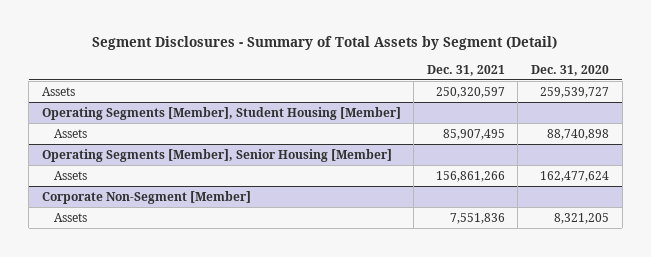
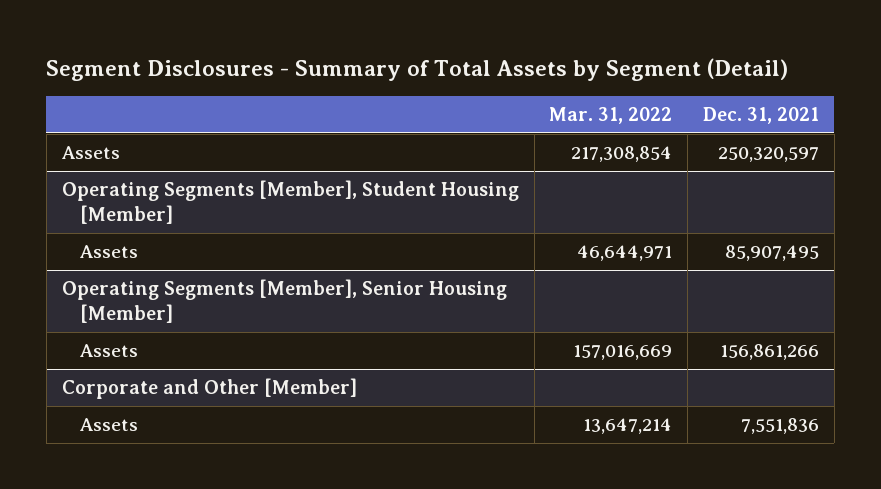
[531,64,610,76] Dec. 31, 2020 -> none
none -> [549,107,673,125] Mar. 31, 2022
[41,190,251,204] Corporate Non-Segment [Member] -> [61,378,357,400] Corporate and Other [Member]

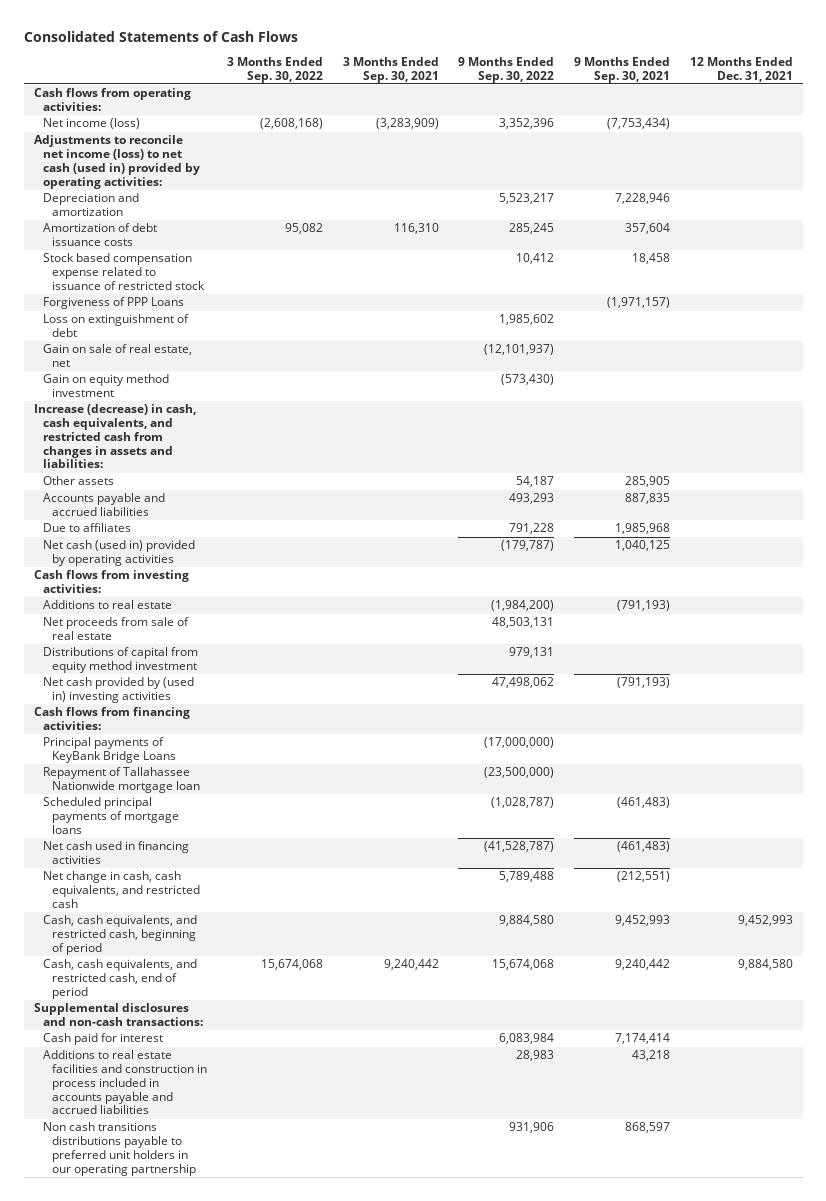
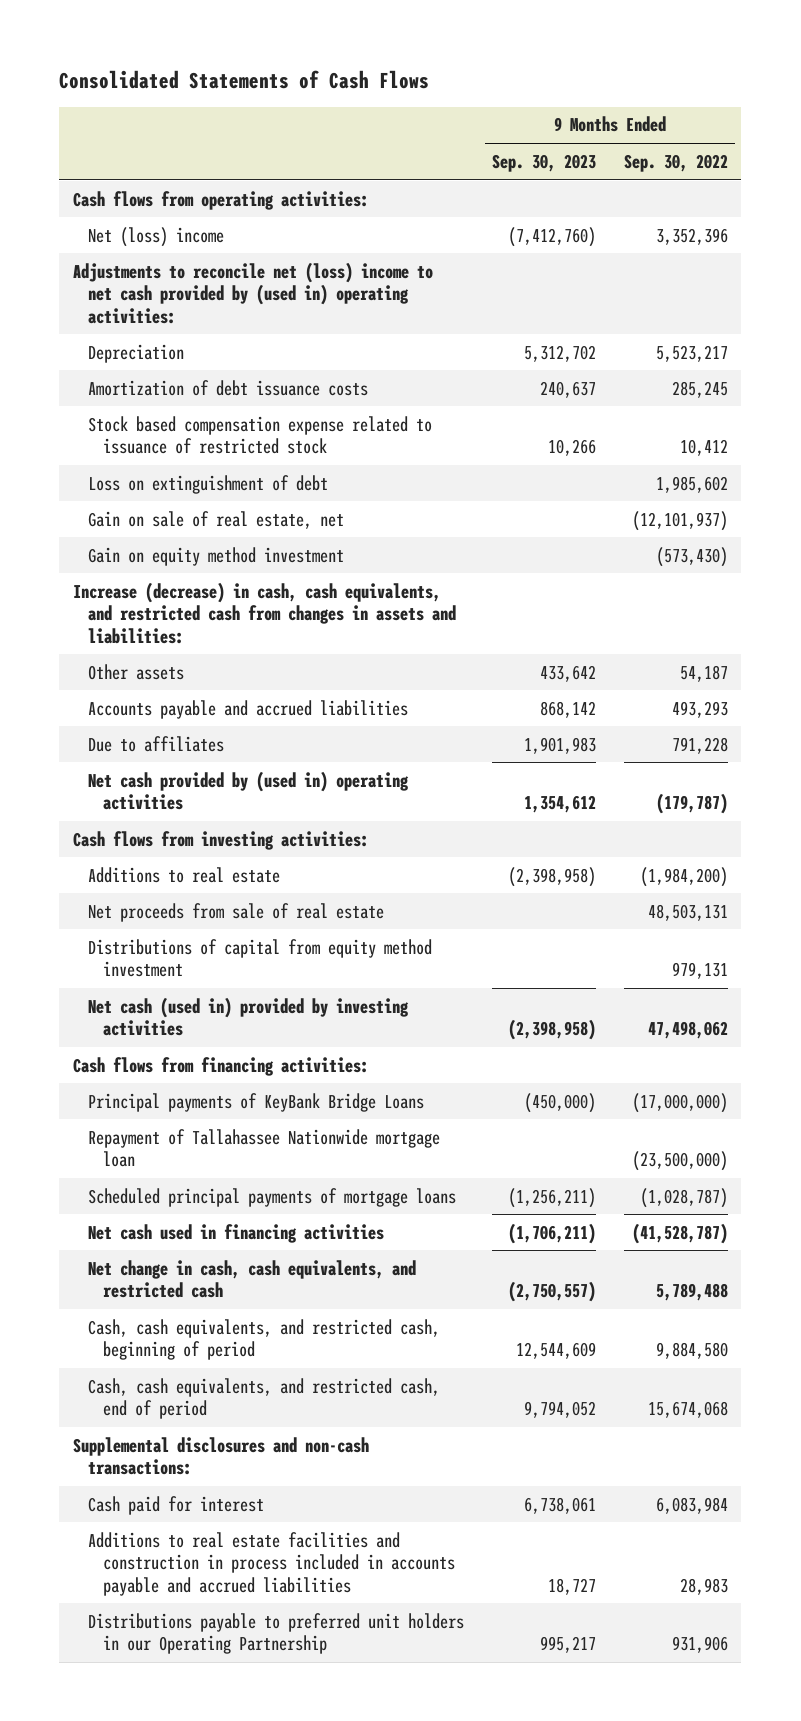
[226,56,323,83] 3 Months Ended Sep. 30, 2022 -> none
[342,56,439,83] 3 Months Ended Sep. 30, 2021 -> none
[574,56,671,83] 9 Months Ended Sep. 30, 2021 -> none
[689,56,793,82] 12 Months Ended Dec. 31, 2021 -> none
none -> [491,153,596,172] Sep. 30, 2023
[42,118,140,130] Net income (loss) -> [88,226,225,247] Net (loss) income
[33,135,200,189] Adjustments to reconcile net income (loss) to net cash (used in) provided by operating activities: -> [73,261,434,324] Adjustments to reconcile net (loss) income to net cash provided by (used in) operating activities:
[42,193,139,217] Depreciation and amortization -> [88,343,185,363] Depreciation
[42,297,184,310] Forgiveness of PPP Loans -> none
[42,540,195,567] Net cash (used in) provided by operating activities -> [88,770,410,811] Net cash provided by (used in) operating activities
[42,677,194,704] Net cash provided by (used in) investing activities -> [88,996,410,1037] Net cash (used in) provided by investing activities
[42,1122,197,1176] Non cash transitions distributions payable to preferred unit holders in our operating partnership -> [88,1612,465,1655] Distributions payable to preferred unit holders in our Operating Partnership

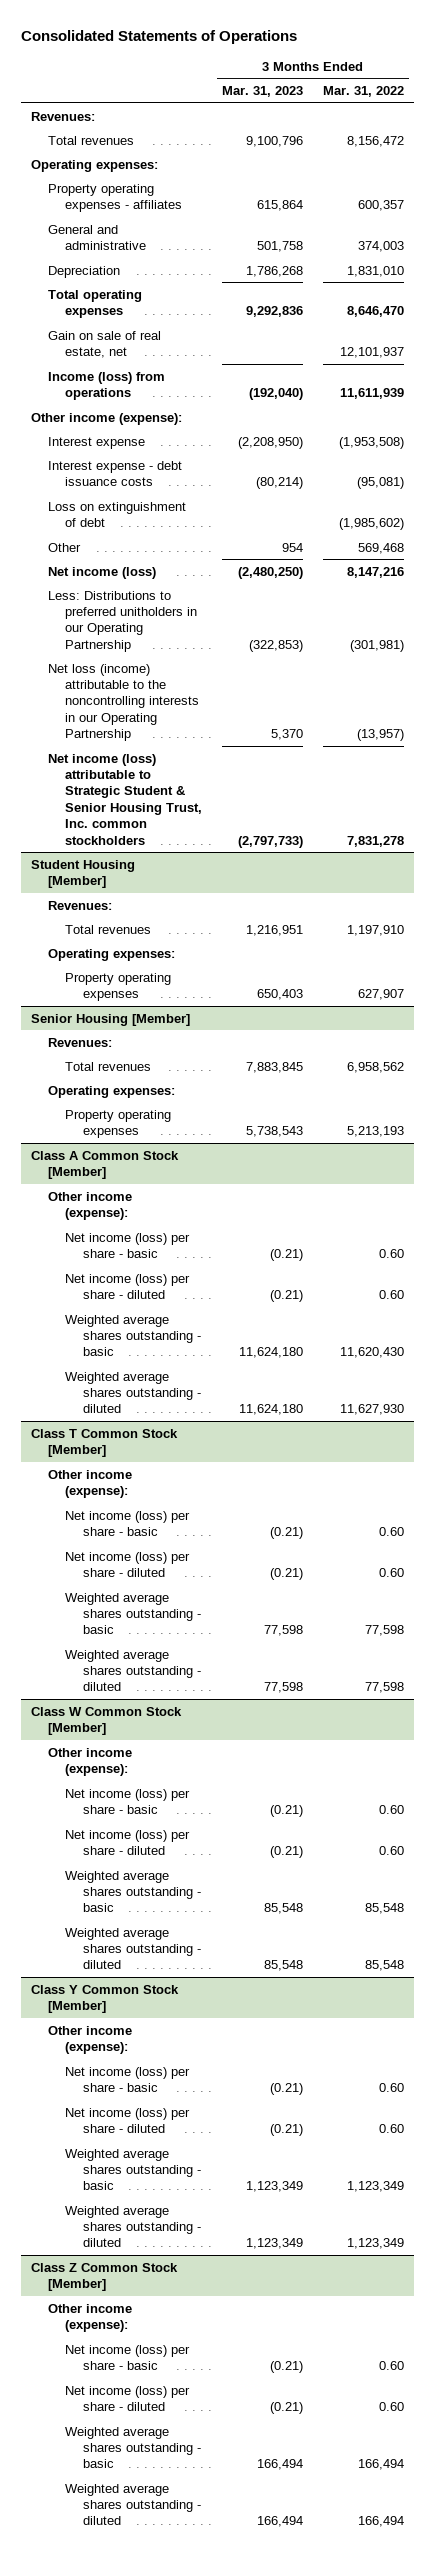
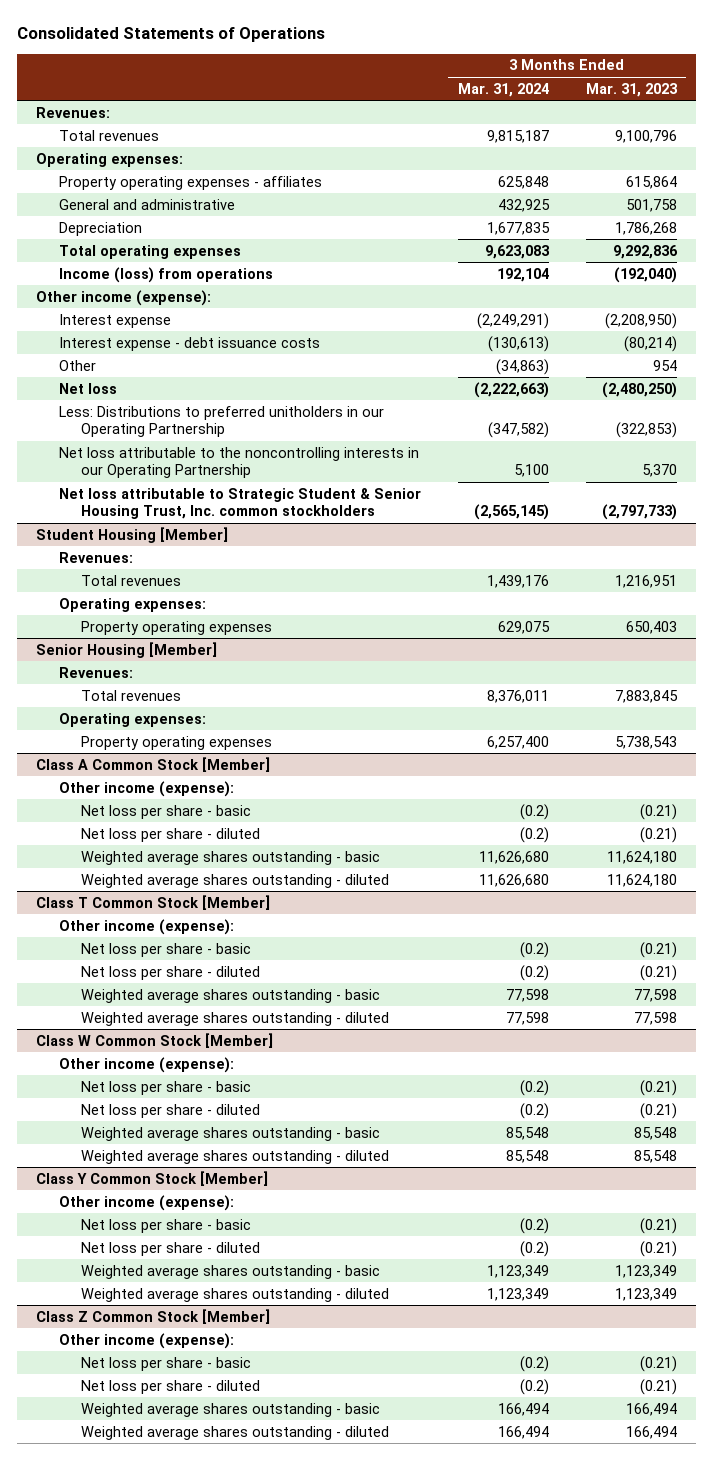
[323,85,405,97] Mar. 31, 2022 -> none
none -> [457,82,549,97] Mar. 31, 2024
[48,330,162,359] Gain on sale of real estate, net -> none
[48,501,187,528] Loss on extinguishment of debt -> none
[48,566,157,579] Net income (loss) -> [58,382,117,394] Net loss
[48,663,200,742] Net loss (income) attributable to the noncontrolling interests in our Operating Partnership -> [58,446,419,478] Net loss attributable to the noncontrolling interests in our Operating Partnership
[48,753,203,845] Net income (loss) attributable to Strategic Student & Senior Housing Trust, Inc. common stockholders -> [58,487,421,519] Net loss attributable to Strategic Student & Senior Housing Trust, Inc. common stockholders
[65,1232,191,1259] Net income (loss) per share - basic -> [81,804,252,819] Net loss per share - basic
[65,1273,191,1300] Net income (loss) per share - diluted -> [81,827,261,842] Net loss per share - diluted
[65,1510,191,1537] Net income (loss) per share - basic -> [81,942,252,957] Net loss per share - basic
[65,1551,191,1578] Net income (loss) per share - diluted -> [81,965,261,980] Net loss per share - diluted
[65,1788,191,1815] Net income (loss) per share - basic -> [81,1080,252,1095] Net loss per share - basic
[65,1829,191,1856] Net income (loss) per share - diluted -> [81,1103,261,1118] Net loss per share - diluted
[65,2066,191,2093] Net income (loss) per share - basic -> [81,1218,252,1233] Net loss per share - basic
[65,2107,191,2134] Net income (loss) per share - diluted -> [81,1241,261,1256] Net loss per share - diluted
[65,2344,191,2371] Net income (loss) per share - basic -> [81,1356,252,1371] Net loss per share - basic
[65,2385,191,2412] Net income (loss) per share - diluted -> [81,1379,261,1394] Net loss per share - diluted

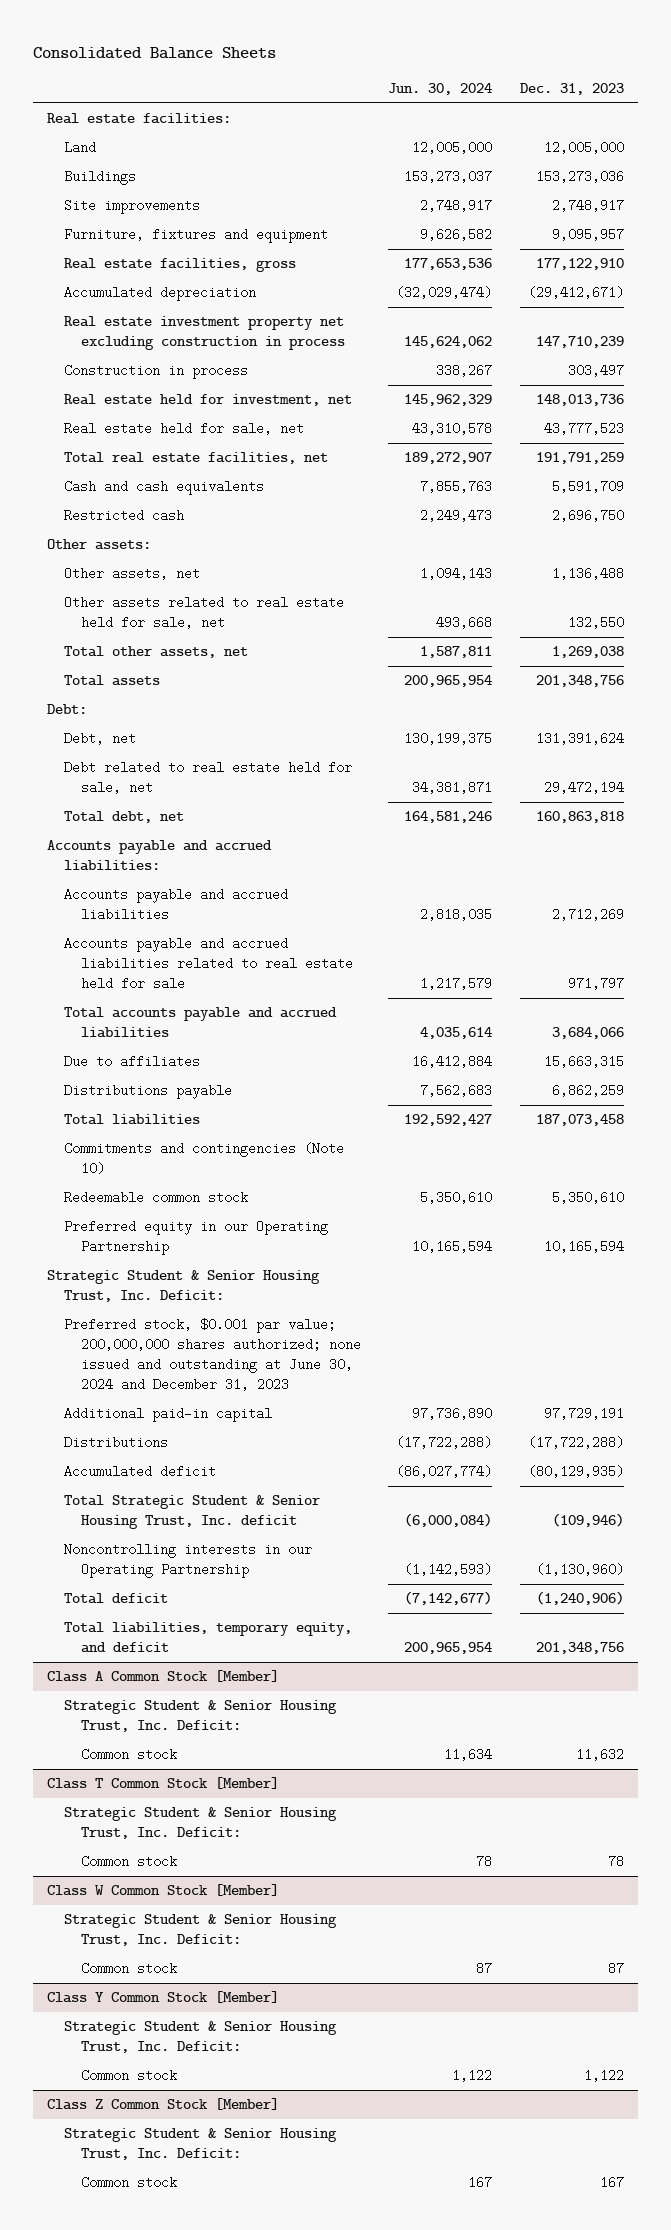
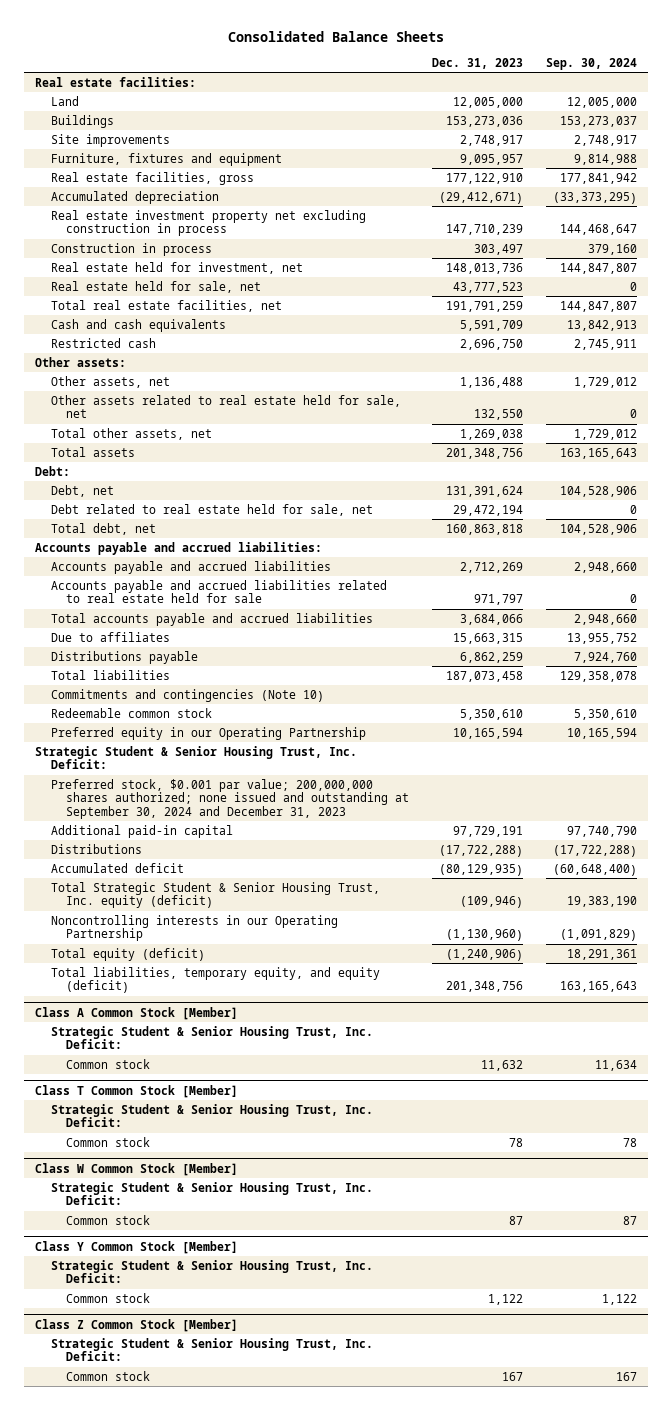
[388,82,493,95] Jun. 30, 2024 -> none
none -> [545,58,637,71] Sep. 30, 2024
[63,1318,361,1392] Preferred stock, $0.001 par value; 200,000,000 shares authorized; none issued and outstanding at June 30, 2024 and December 31, 2023 -> [50,778,410,820] Preferred stock, $0.001 par value; 200,000,000 shares authorized; none issued and outstanding at September 30, 2024 and December 31, 2023
[63,1495,320,1530] Total Strategic Student & Senior Housing Trust, Inc. deficit -> [50,881,380,909] Total Strategic Student & Senior Housing Trust, Inc. equity (deficit)
[63,1593,168,1605] Total deficit -> [50,947,205,961] Total equity (deficit)
[63,1622,352,1654] Total liabilities, temporary equity, and deficit -> [50,966,380,994] Total liabilities, temporary equity, and equity (deficit)

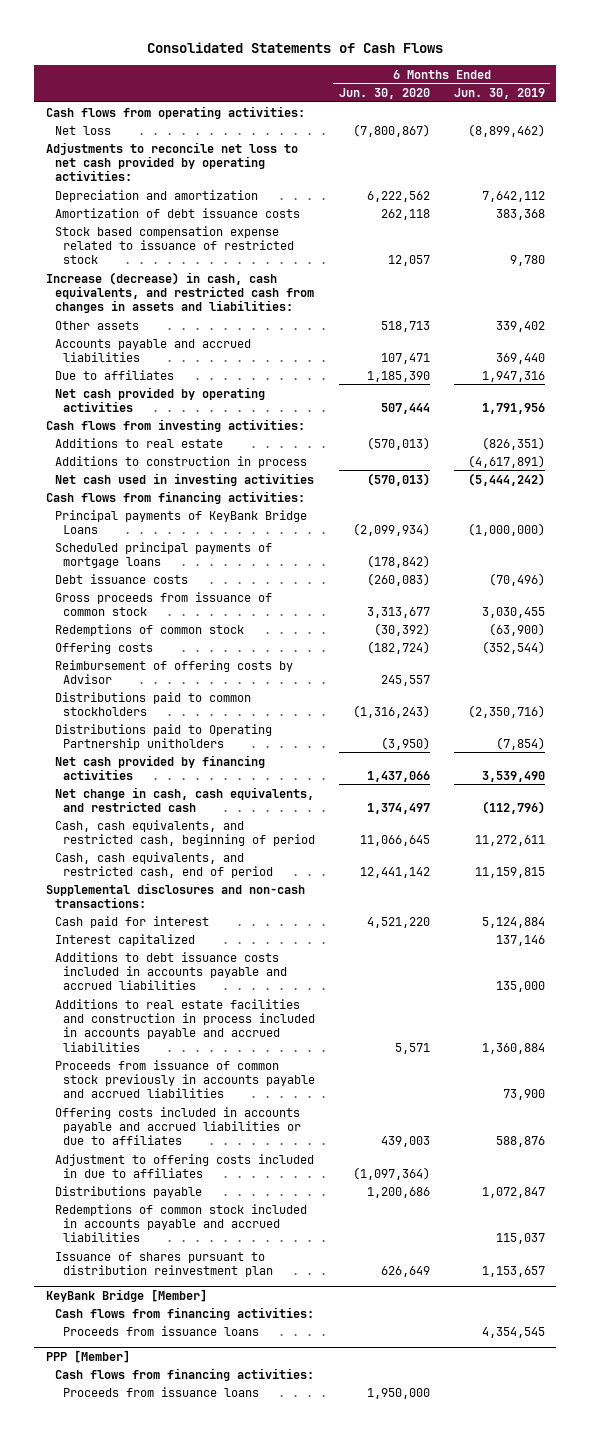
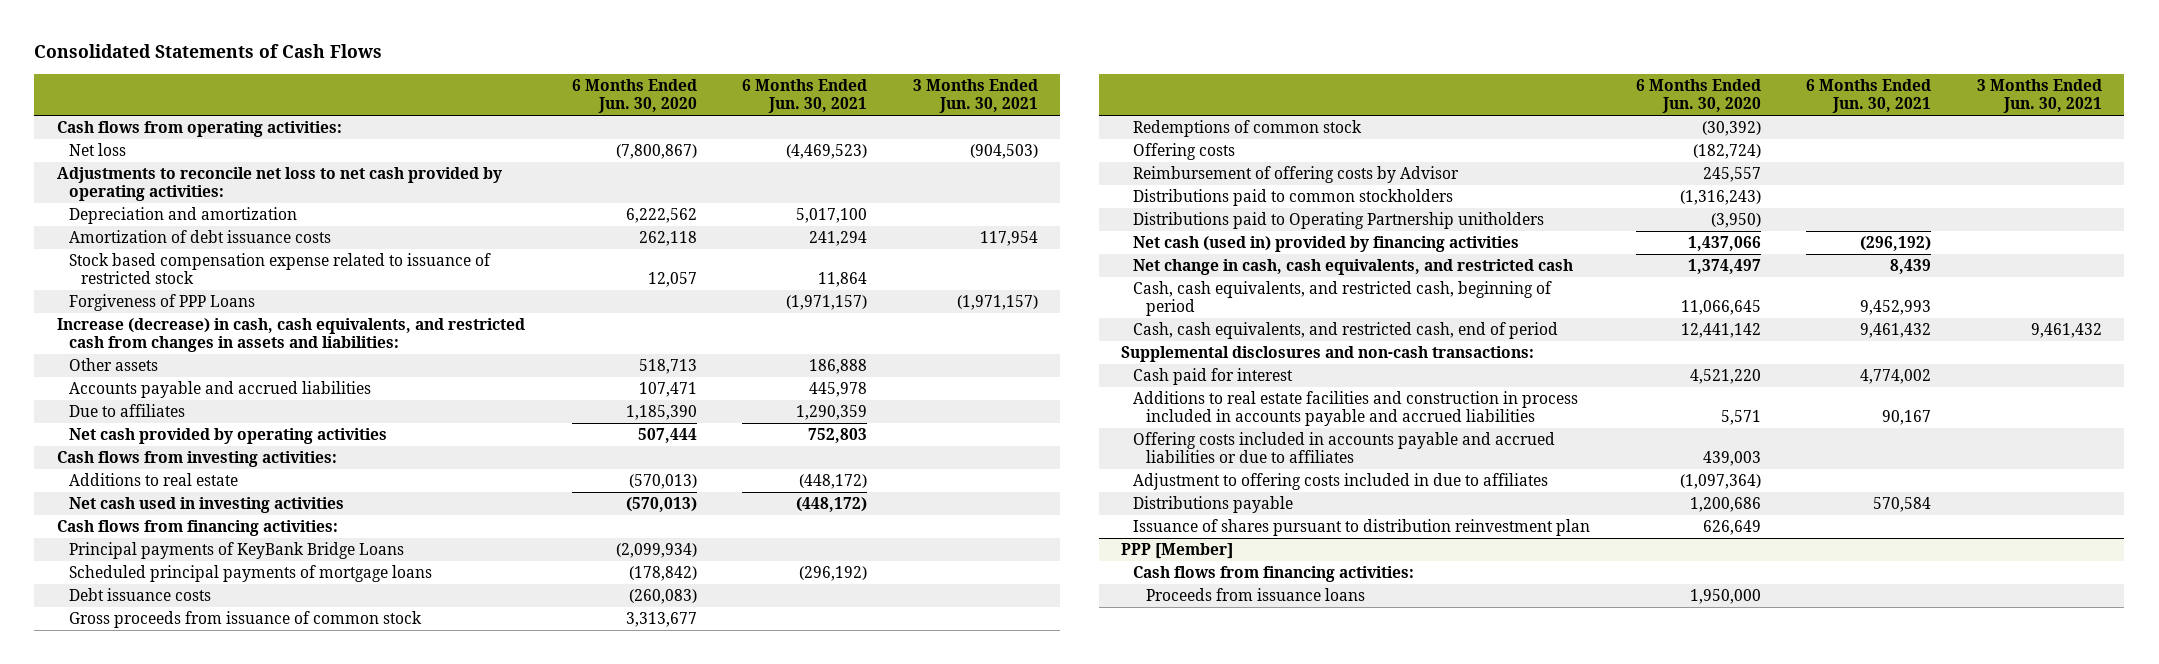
[453,87,545,99] Jun. 30, 2019 -> none
none -> [742,78,868,114] 6 Months Ended Jun. 30, 2021
none -> [912,78,1038,114] 3 Months Ended Jun. 30, 2021
none -> [69,294,256,312] Forgiveness of PPP Loans
[54,455,307,468] Additions to construction in process -> none
[54,754,265,780] Net cash provided by financing activities -> [1133,236,1520,253] Net cash (used in) provided by financing activities
[54,933,195,946] Interest capitalized -> none
[54,951,288,991] Additions to debt issuance costs included in accounts payable and accrued liabilities -> none
[54,1059,316,1099] Proceeds from issuance of common stock previously in accounts payable and accrued liabilities -> none
[54,1203,307,1243] Redemptions of common stock included in accounts payable and accrued liabilities -> none
[45,1288,207,1302] KeyBank Bridge [Member] -> none
[54,1306,314,1320] Cash flows from financing activities: -> none
[63,1325,260,1336] Proceeds from issuance loans -> none

